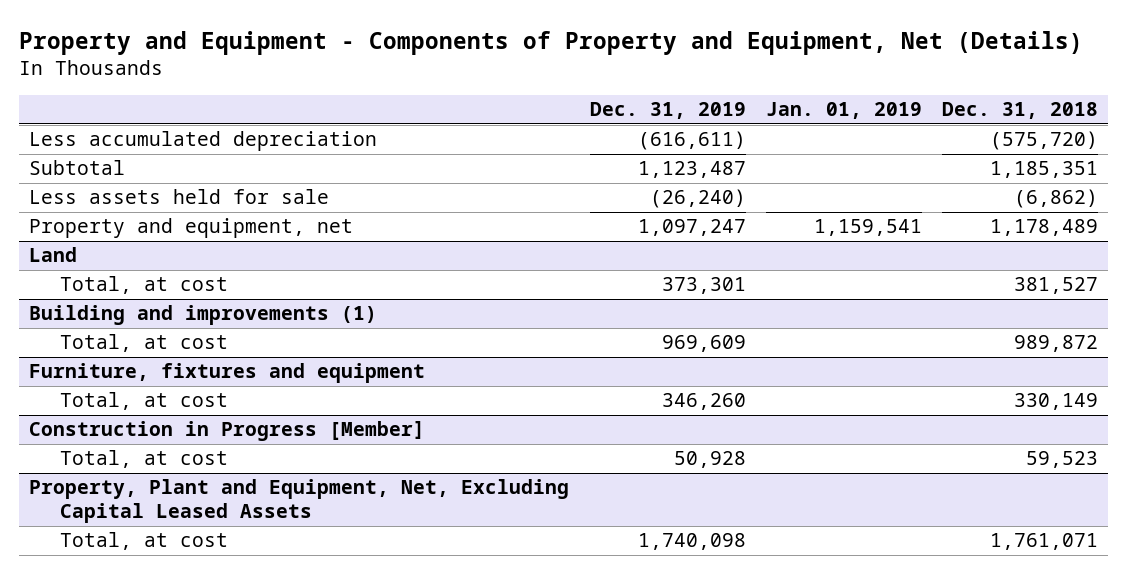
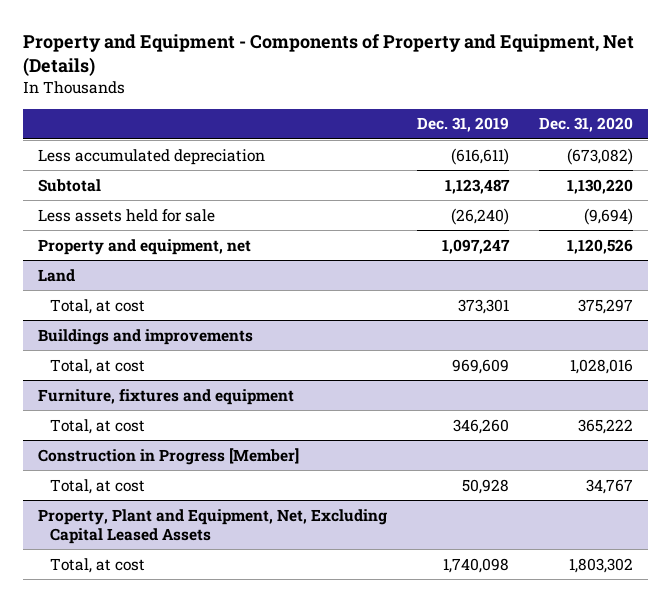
[765,102,922,120] Jan. 01, 2019 -> none
[942,102,1099,120] Dec. 31, 2018 -> none
none -> [539,117,634,133] Dec. 31, 2020
[29,305,378,326] Building and improvements (1) -> [38,328,254,345] Buildings and improvements

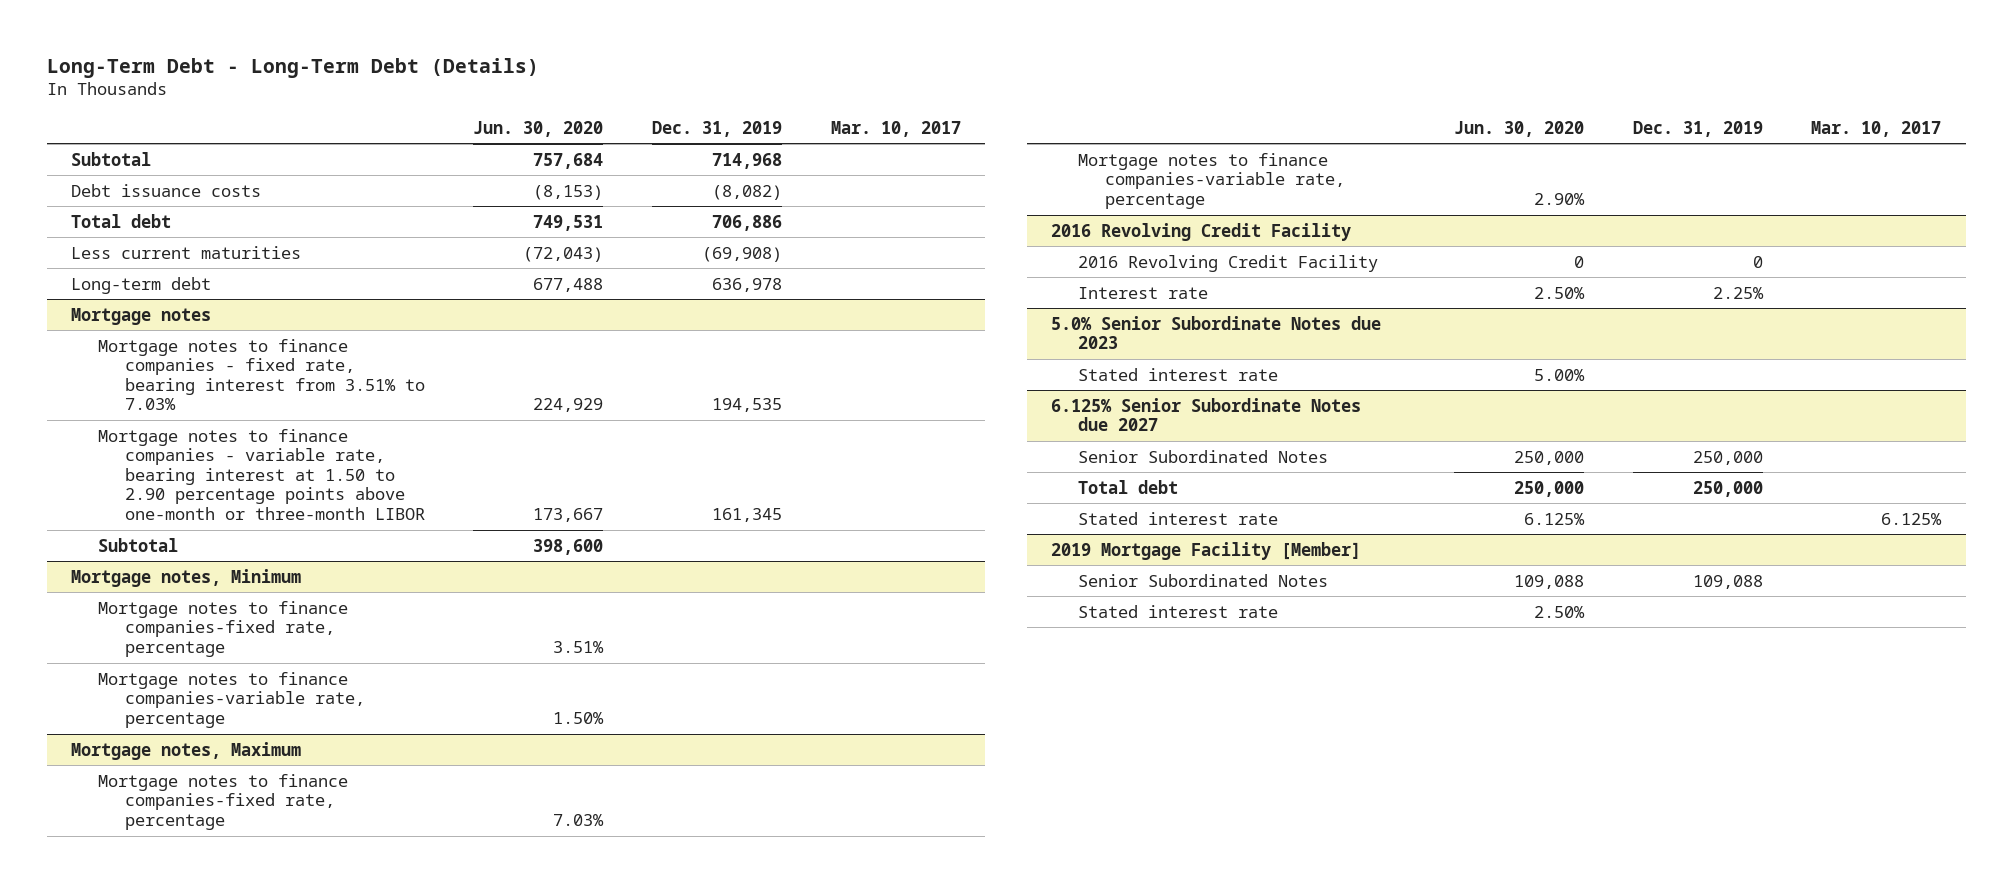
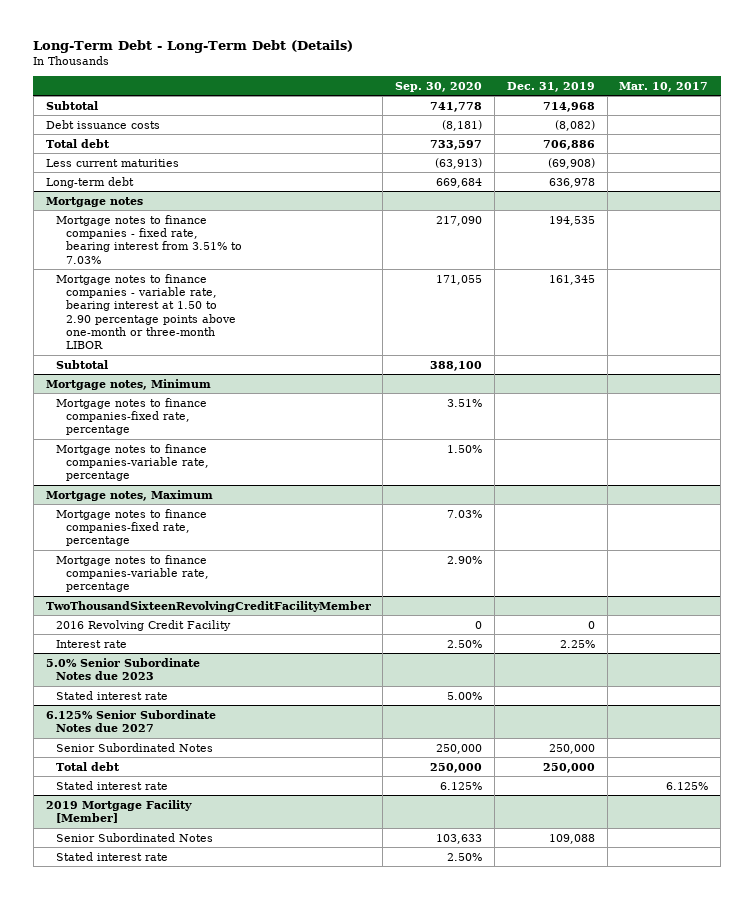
[473,120,604,137] Jun. 30, 2020 -> none
none -> [395,81,483,92] Sep. 30, 2020
[1051,222,1352,241] 2016 Revolving Credit Facility -> [45,600,371,612] TwoThousandSixteenRevolvingCreditFacilityMember

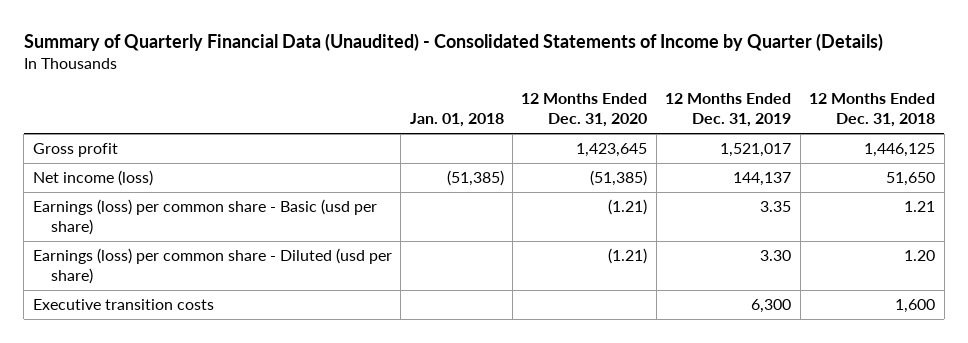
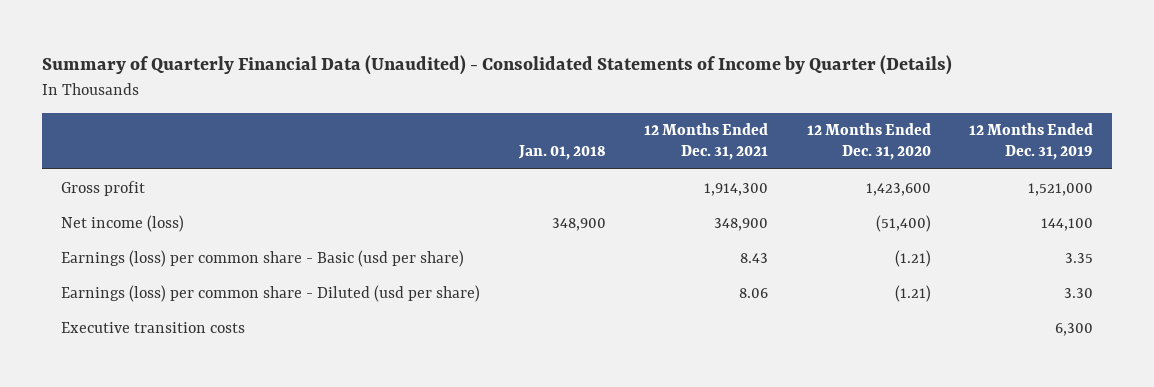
[809,93,936,128] 12 Months Ended Dec. 31, 2018 -> none
none -> [644,123,769,161] 12 Months Ended Dec. 31, 2021
[576,143,648,158] 1,423,645 -> [865,182,931,196] 1,423,600
[720,143,792,158] 1,521,017 -> [1028,182,1094,196] 1,521,000
[446,170,504,187] (51,385) -> [551,217,606,231] 348,900
[590,170,648,187] (51,385) -> [875,214,931,232] (51,400)
[733,172,792,187] 144,137 -> [1041,217,1094,231] 144,100

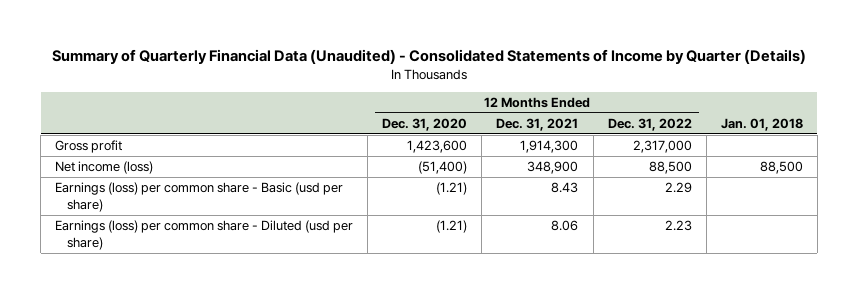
[969,123,1094,161] 12 Months Ended Dec. 31, 2019 -> none
none -> [607,118,692,132] Dec. 31, 2022
[551,217,606,231] 348,900 -> [759,161,803,175] 88,500
[61,321,246,333] Executive transition costs -> none

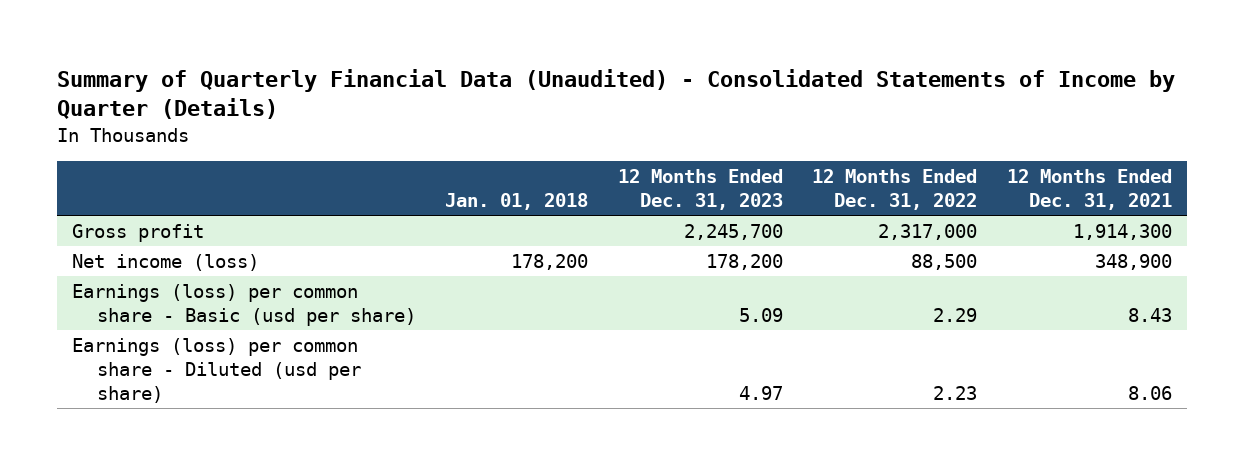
[382,118,468,132] Dec. 31, 2020 -> none
none -> [617,169,783,211] 12 Months Ended Dec. 31, 2023
[759,161,803,175] 88,500 -> [511,254,589,271] 178,200

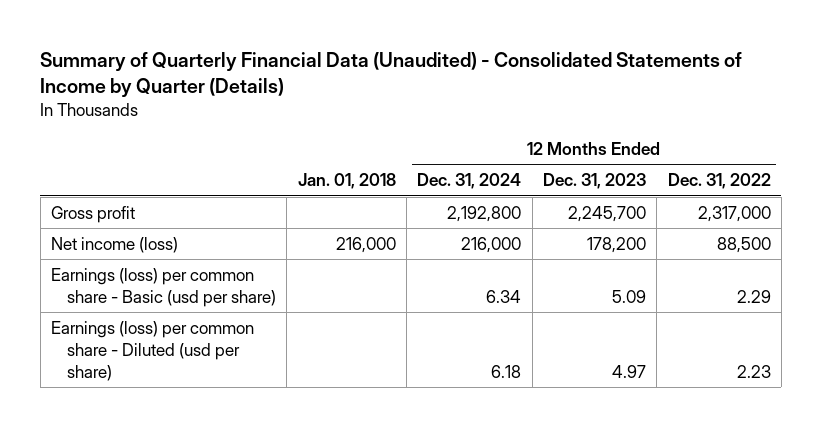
[1006,169,1172,211] 12 Months Ended Dec. 31, 2021 -> none
none -> [417,173,522,190] Dec. 31, 2024
[511,254,589,271] 178,200 -> [335,236,396,253] 216,000

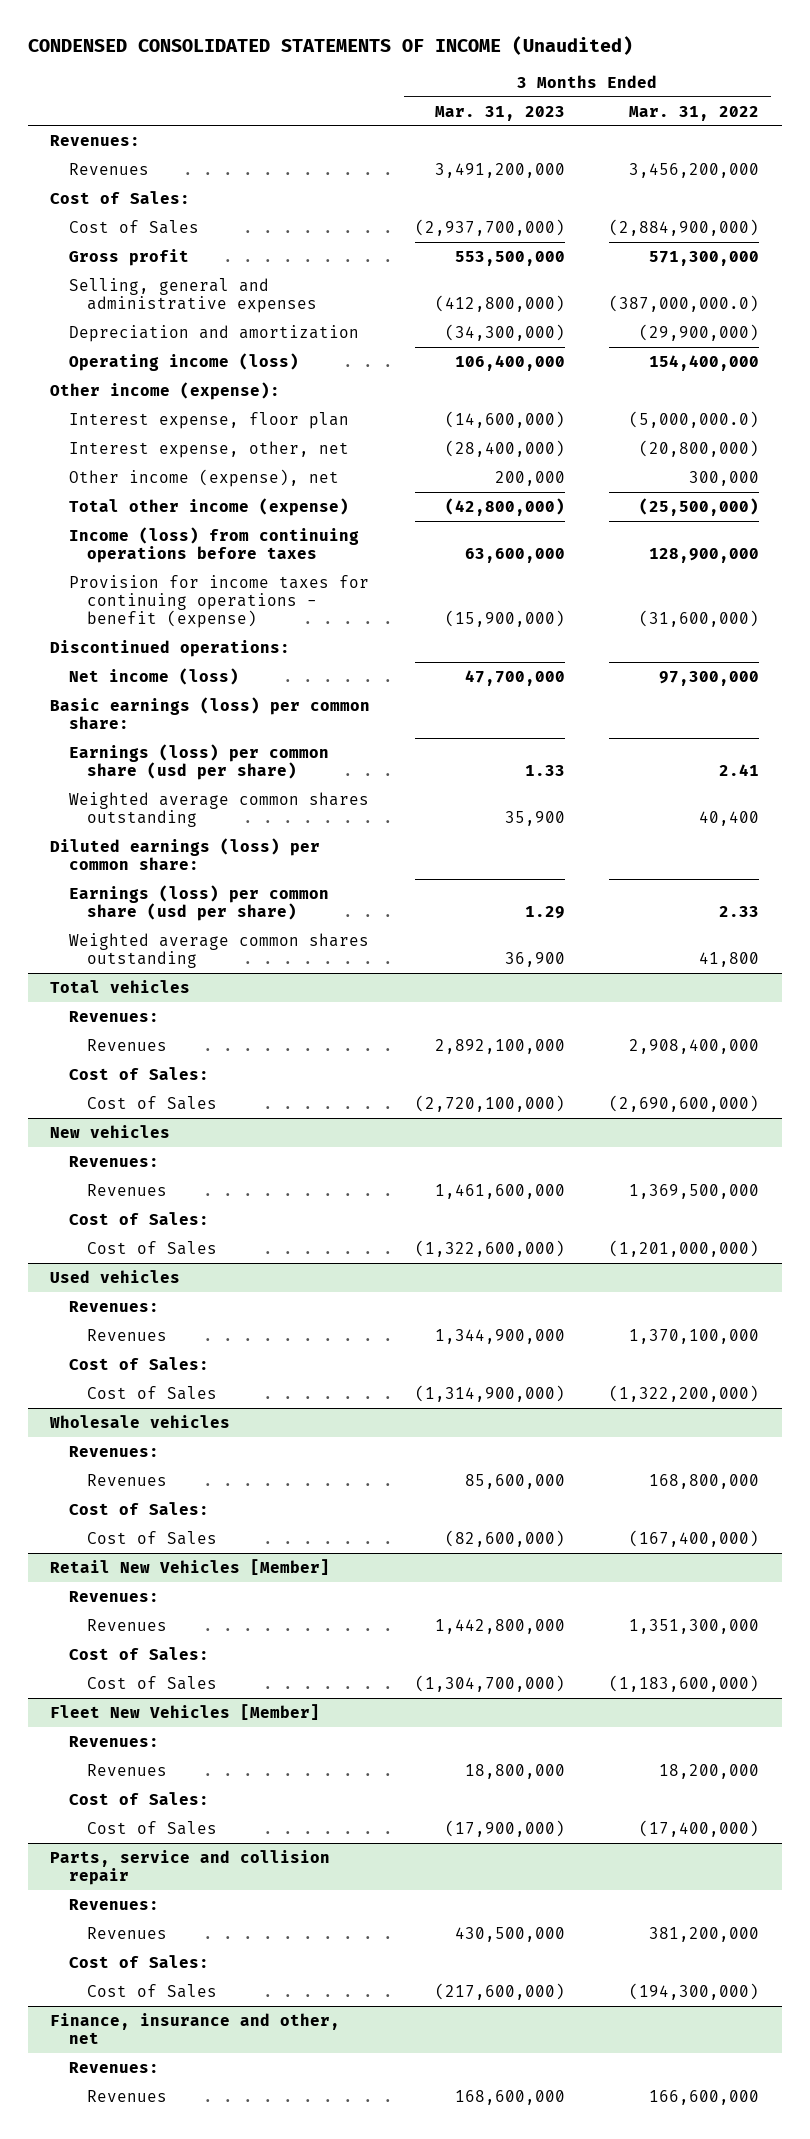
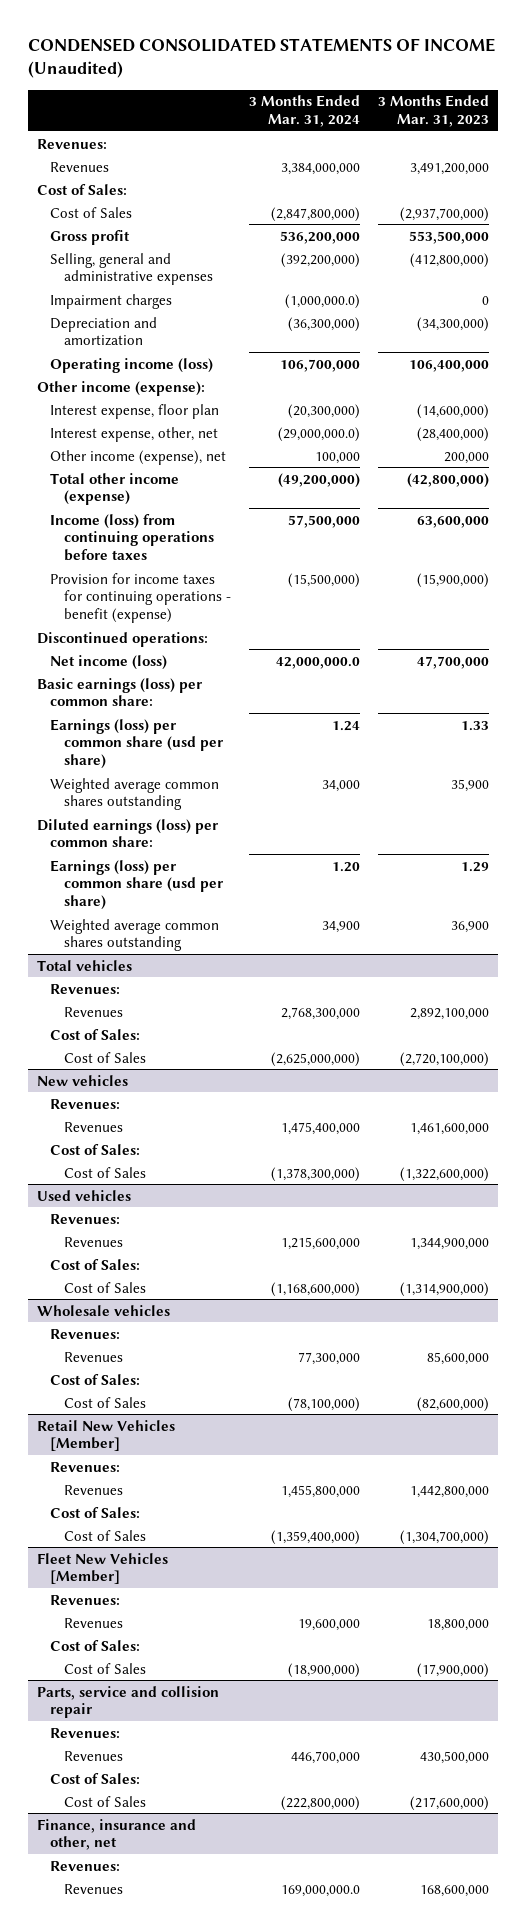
[629,105,760,121] Mar. 31, 2022 -> none
none -> [248,95,360,127] 3 Months Ended Mar. 31, 2024
none -> [50,293,173,309] Impairment charges

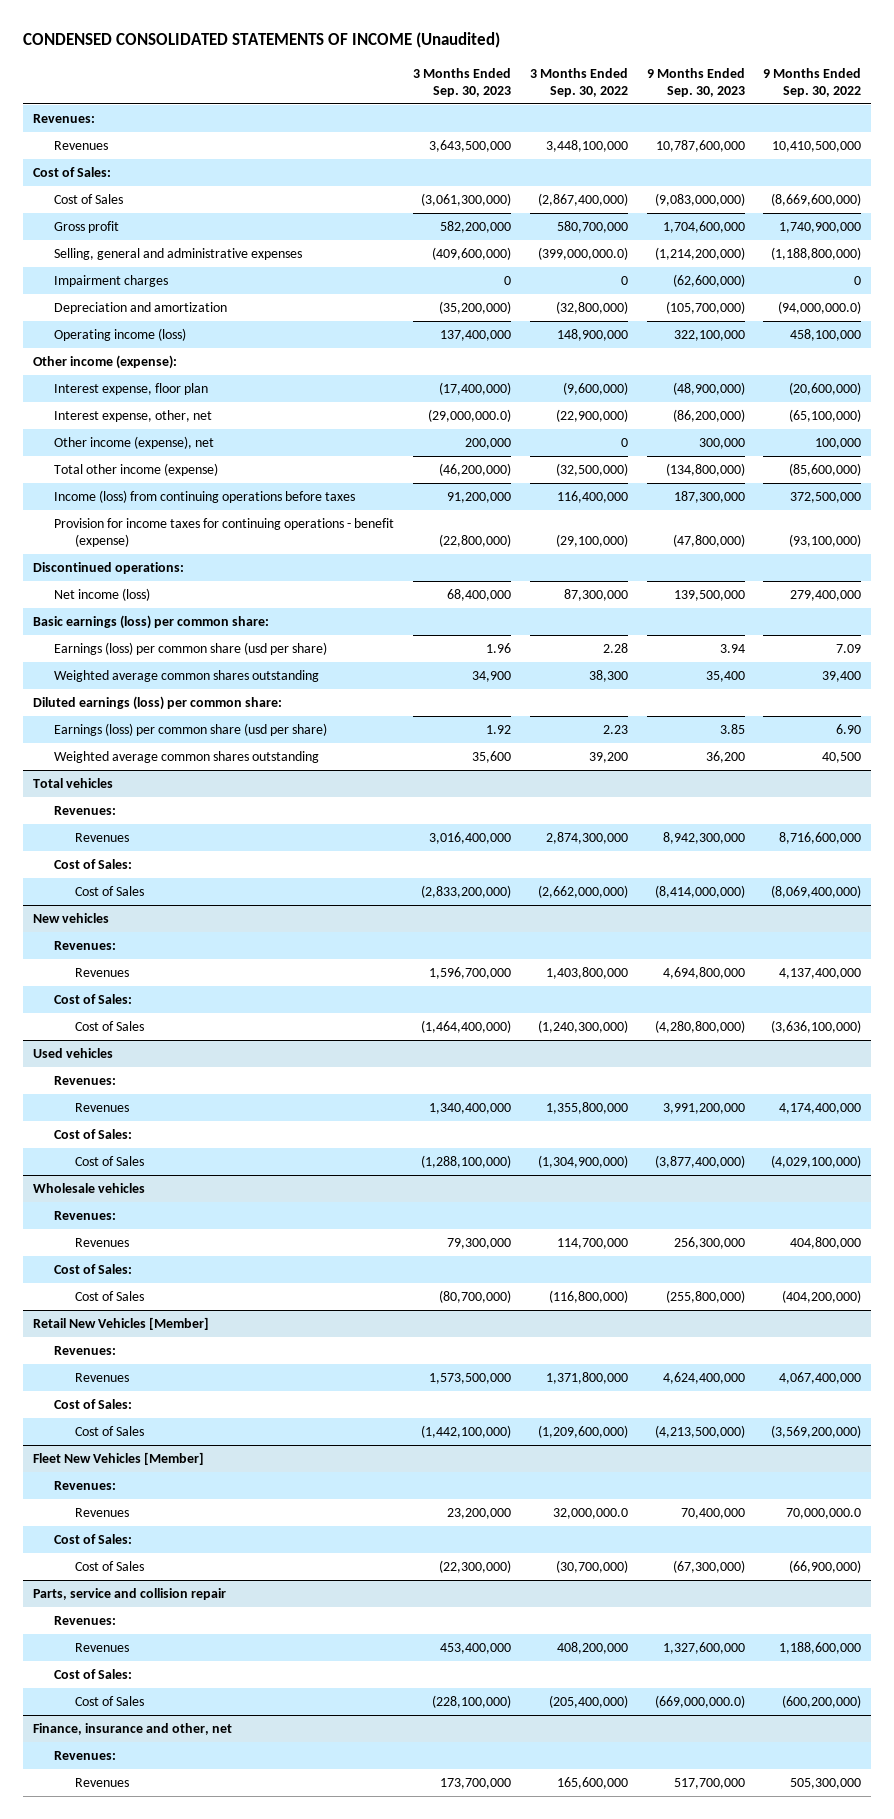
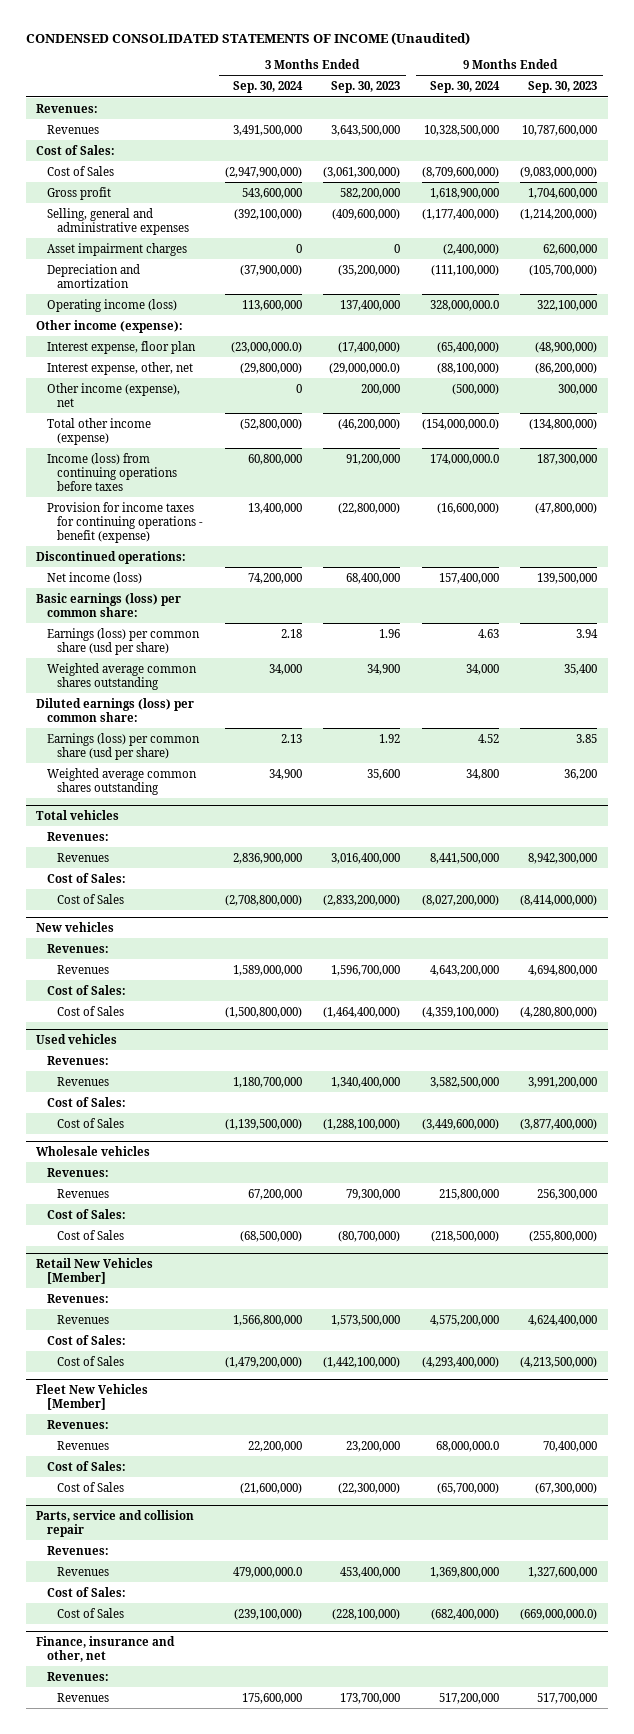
[529,67,628,97] 3 Months Ended Sep. 30, 2022 -> none
[763,67,862,97] 9 Months Ended Sep. 30, 2022 -> none
none -> [232,81,303,94] Sep. 30, 2024
none -> [429,81,500,94] Sep. 30, 2024
[53,275,168,288] Impairment charges -> [46,242,187,256] Asset impairment charges
[672,274,745,288] (62,600,000) -> [543,243,598,255] 62,600,000

